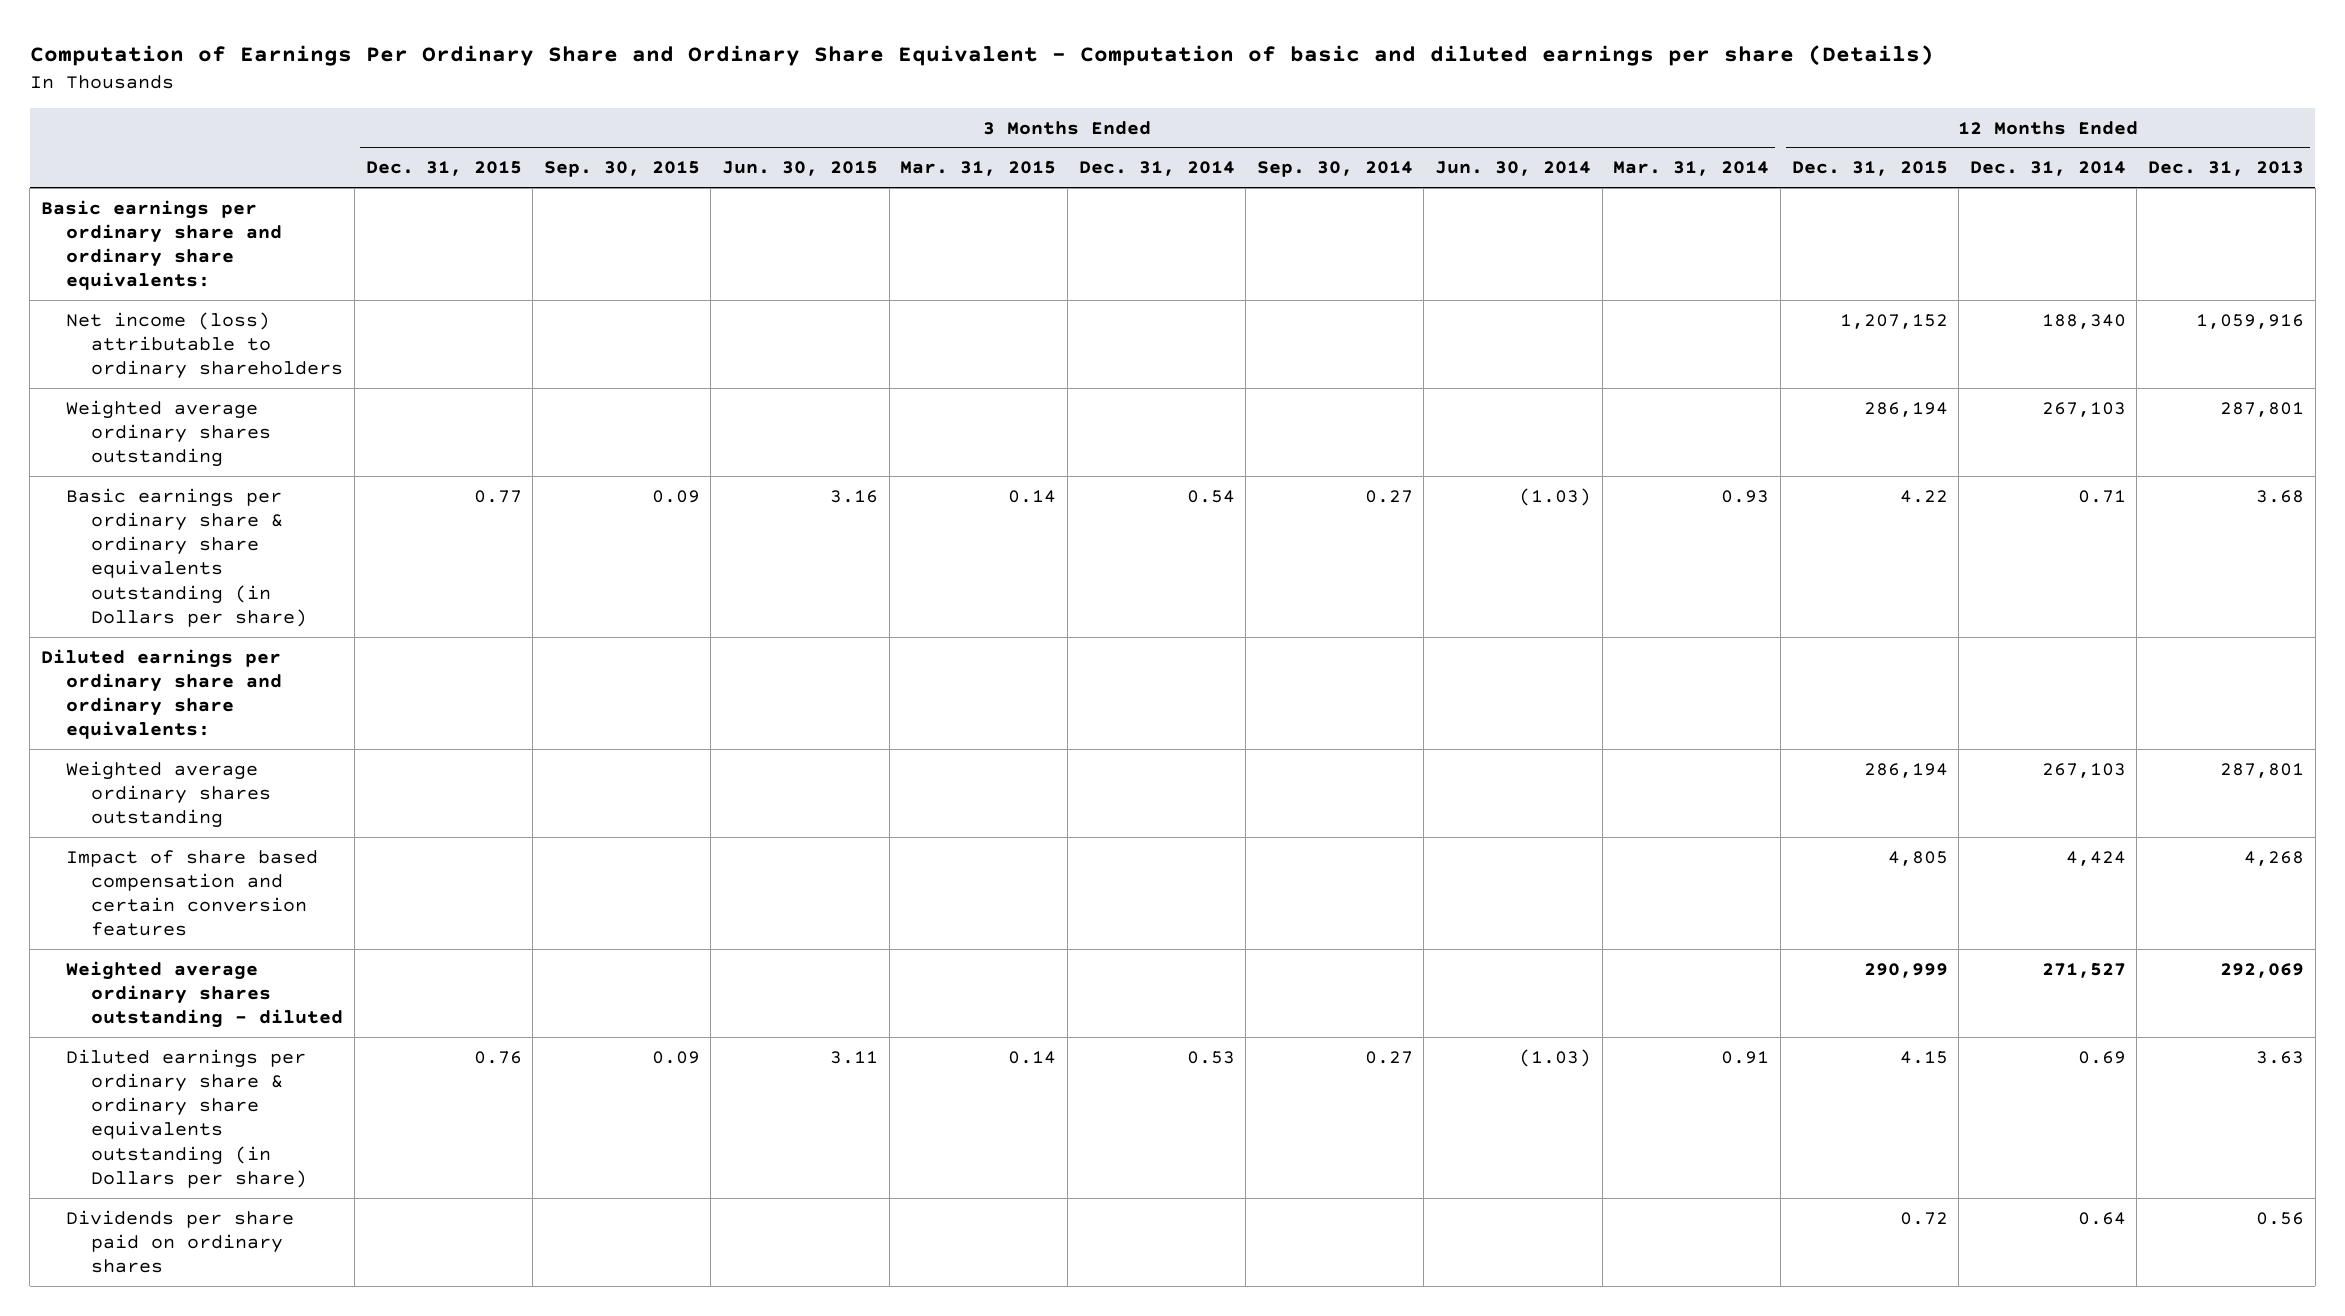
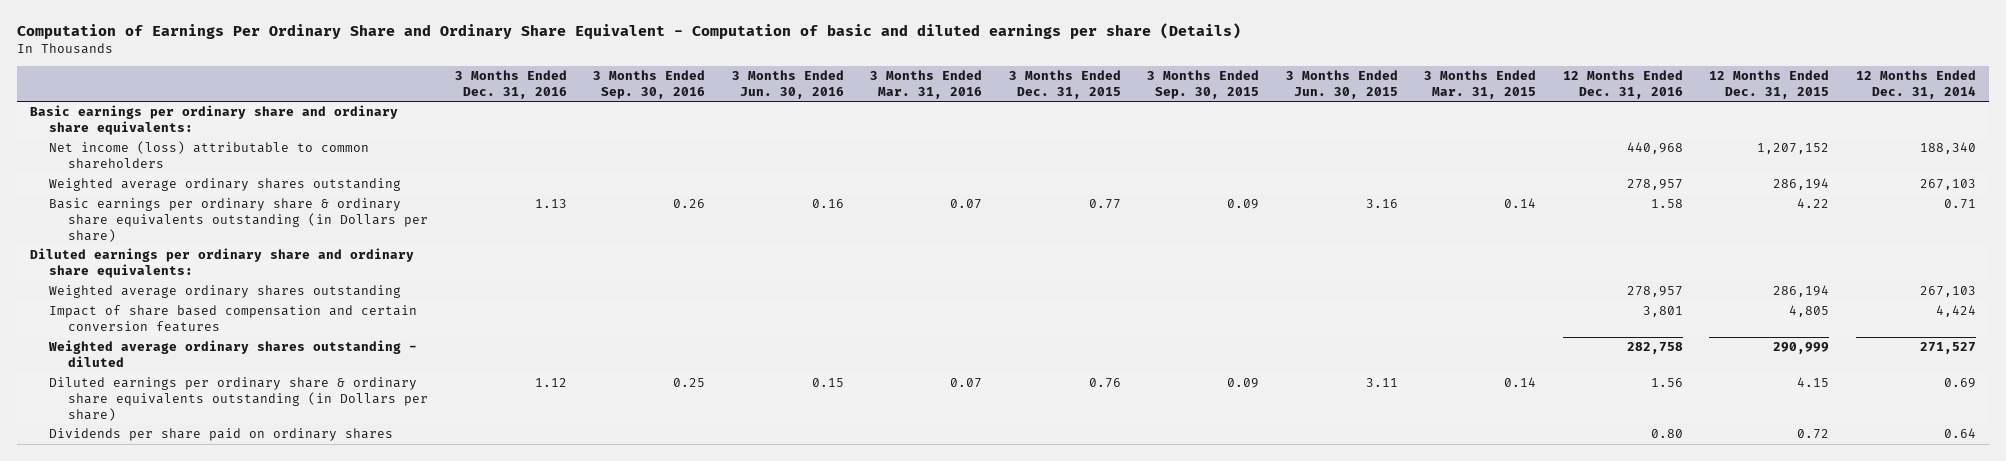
[1078,161,1235,177] Dec. 31, 2014 -> none
[1256,161,1413,178] Sep. 30, 2014 -> none
[1435,161,1592,177] Jun. 30, 2014 -> none
[1613,161,1770,177] Mar. 31, 2014 -> none
[2148,161,2305,177] Dec. 31, 2013 -> none
none -> [454,70,567,99] 3 Months Ended Dec. 31, 2016
none -> [593,70,706,99] 3 Months Ended Sep. 30, 2016
none -> [731,70,844,99] 3 Months Ended Jun. 30, 2016
none -> [870,70,983,99] 3 Months Ended Mar. 31, 2016
none -> [1562,70,1683,99] 12 Months Ended Dec. 31, 2016
[66,311,344,380] Net income (loss) attributable to ordinary shareholders -> [49,141,370,170] Net income (loss) attributable to common shareholders

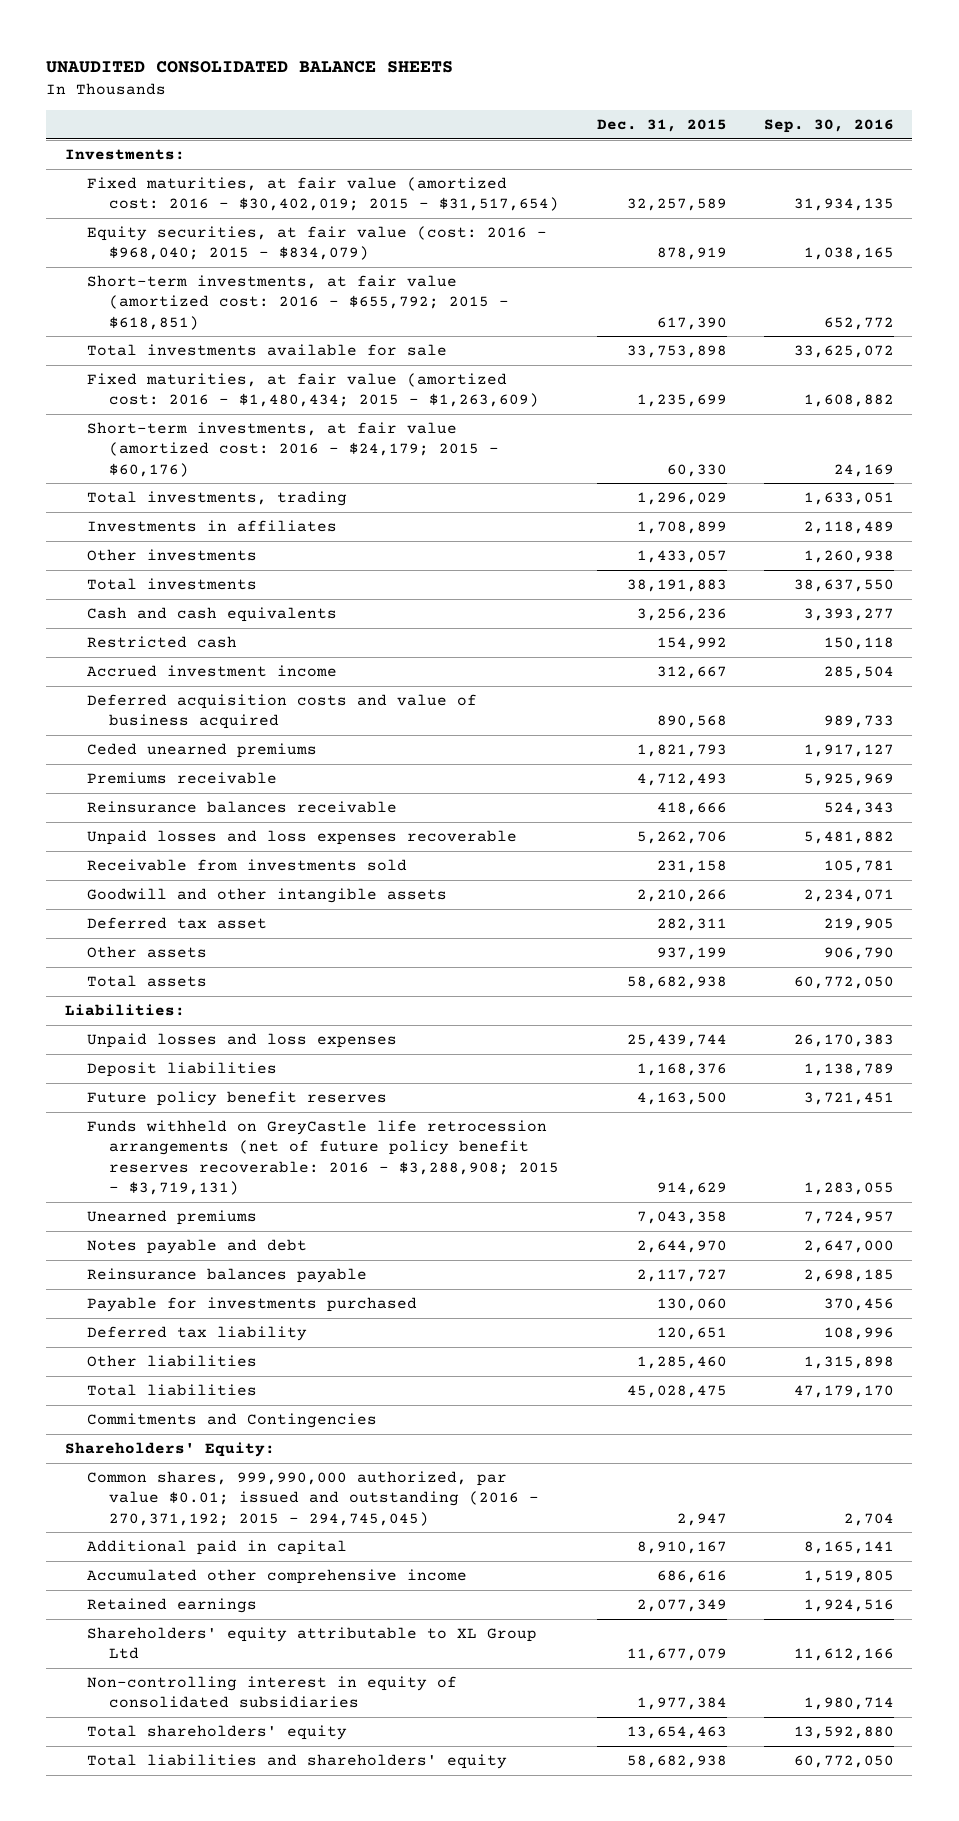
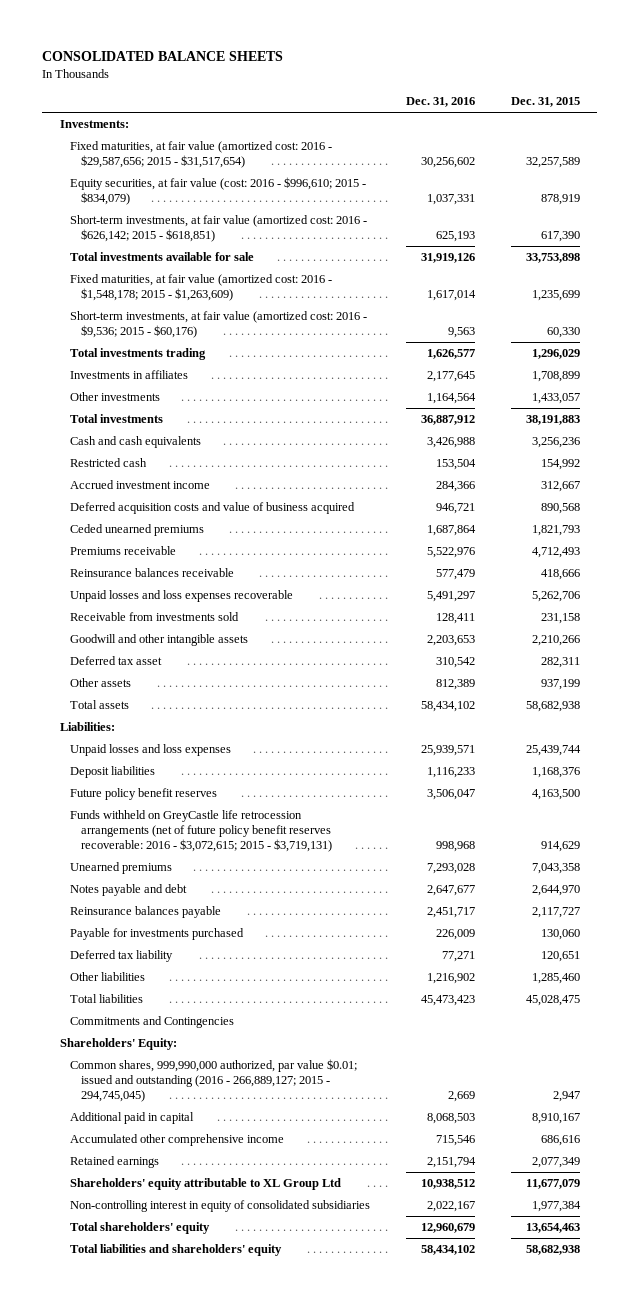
[46,60,454,73] UNAUDITED CONSOLIDATED BALANCE SHEETS -> [41,51,283,62] CONSOLIDATED BALANCE SHEETS
[763,118,894,133] Sep. 30, 2016 -> none
none -> [405,97,475,108] Dec. 31, 2016
[87,177,560,212] Fixed maturities, at fair value (amortized cost: 2016 - $30,402,019; 2015 - $31,517,654) -> [70,141,333,168] Fixed maturities, at fair value (amortized cost: 2016 - $29,587,656; 2015 - $31,517,654)
[87,226,548,261] Equity securities, at fair value (cost: 2016 - $968,040; 2015 - $834,079) -> [70,177,367,205] Equity securities, at fair value (cost: 2016 - $996,610; 2015 - $834,079)
[87,275,510,330] Short-term investments, at fair value (amortized cost: 2016 - $655,792; 2015 - $618,851) -> [70,215,368,242] Short-term investments, at fair value (amortized cost: 2016 - $626,142; 2015 - $618,851)
[87,373,540,408] Fixed maturities, at fair value (amortized cost: 2016 - $1,480,434; 2015 - $1,263,609) -> [70,274,333,301] Fixed maturities, at fair value (amortized cost: 2016 - $1,548,178; 2015 - $1,263,609)
[87,422,500,477] Short-term investments, at fair value (amortized cost: 2016 - $24,179; 2015 - $60,176) -> [70,311,368,338] Short-term investments, at fair value (amortized cost: 2016 - $9,536; 2015 - $60,176)
[87,491,348,507] Total investments, trading -> [70,348,207,361] Total investments trading
[87,1120,560,1195] Funds withheld on GreyCastle life retrocession arrangements (net of future policy benefit reserves recoverable: 2016 - $3,288,908; 2015 - $3,719,131) -> [70,810,332,852] Funds withheld on GreyCastle life retrocession arrangements (net of future policy benefit reserves recoverable: 2016 - $3,072,615; 2015 - $3,719,131)
[87,1471,540,1526] Common shares, 999,990,000 authorized, par value $0.01; issued and outstanding (2016 - 270,371,192; 2015 - 294,745,045) -> [70,1059,358,1102] Common shares, 999,990,000 authorized, par value $0.01; issued and outstanding (2016 - 266,889,127; 2015 - 294,745,045)

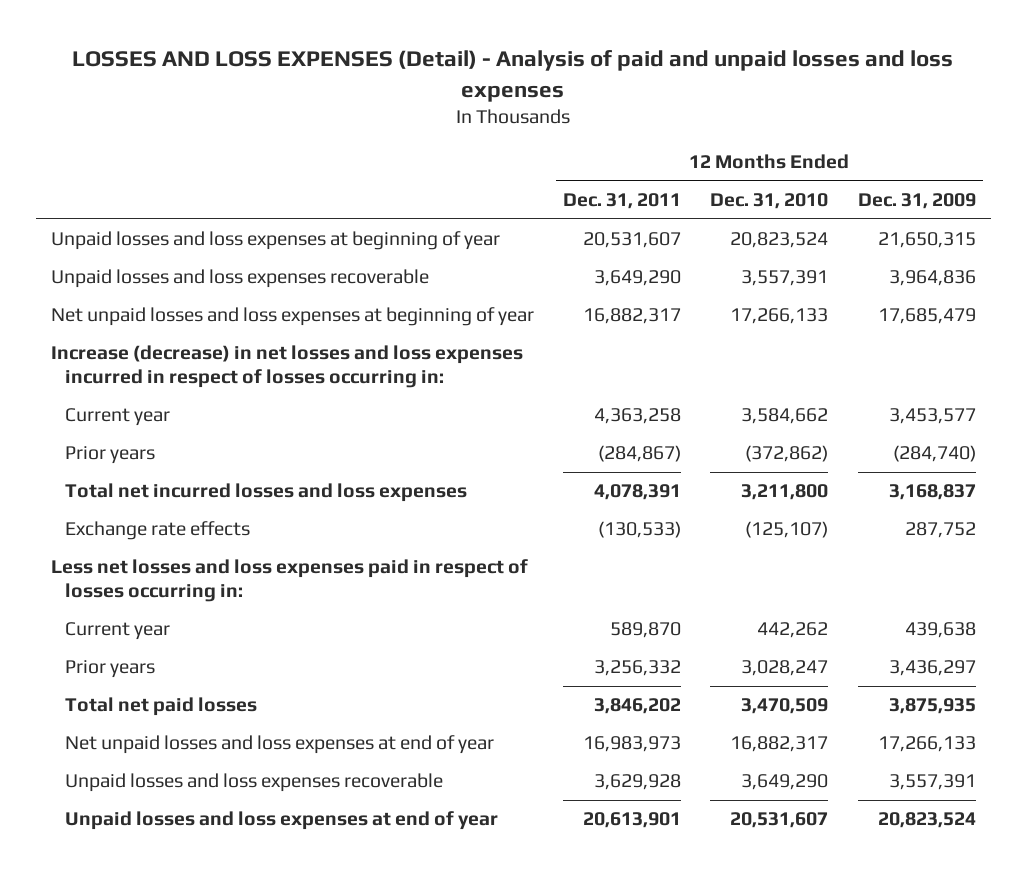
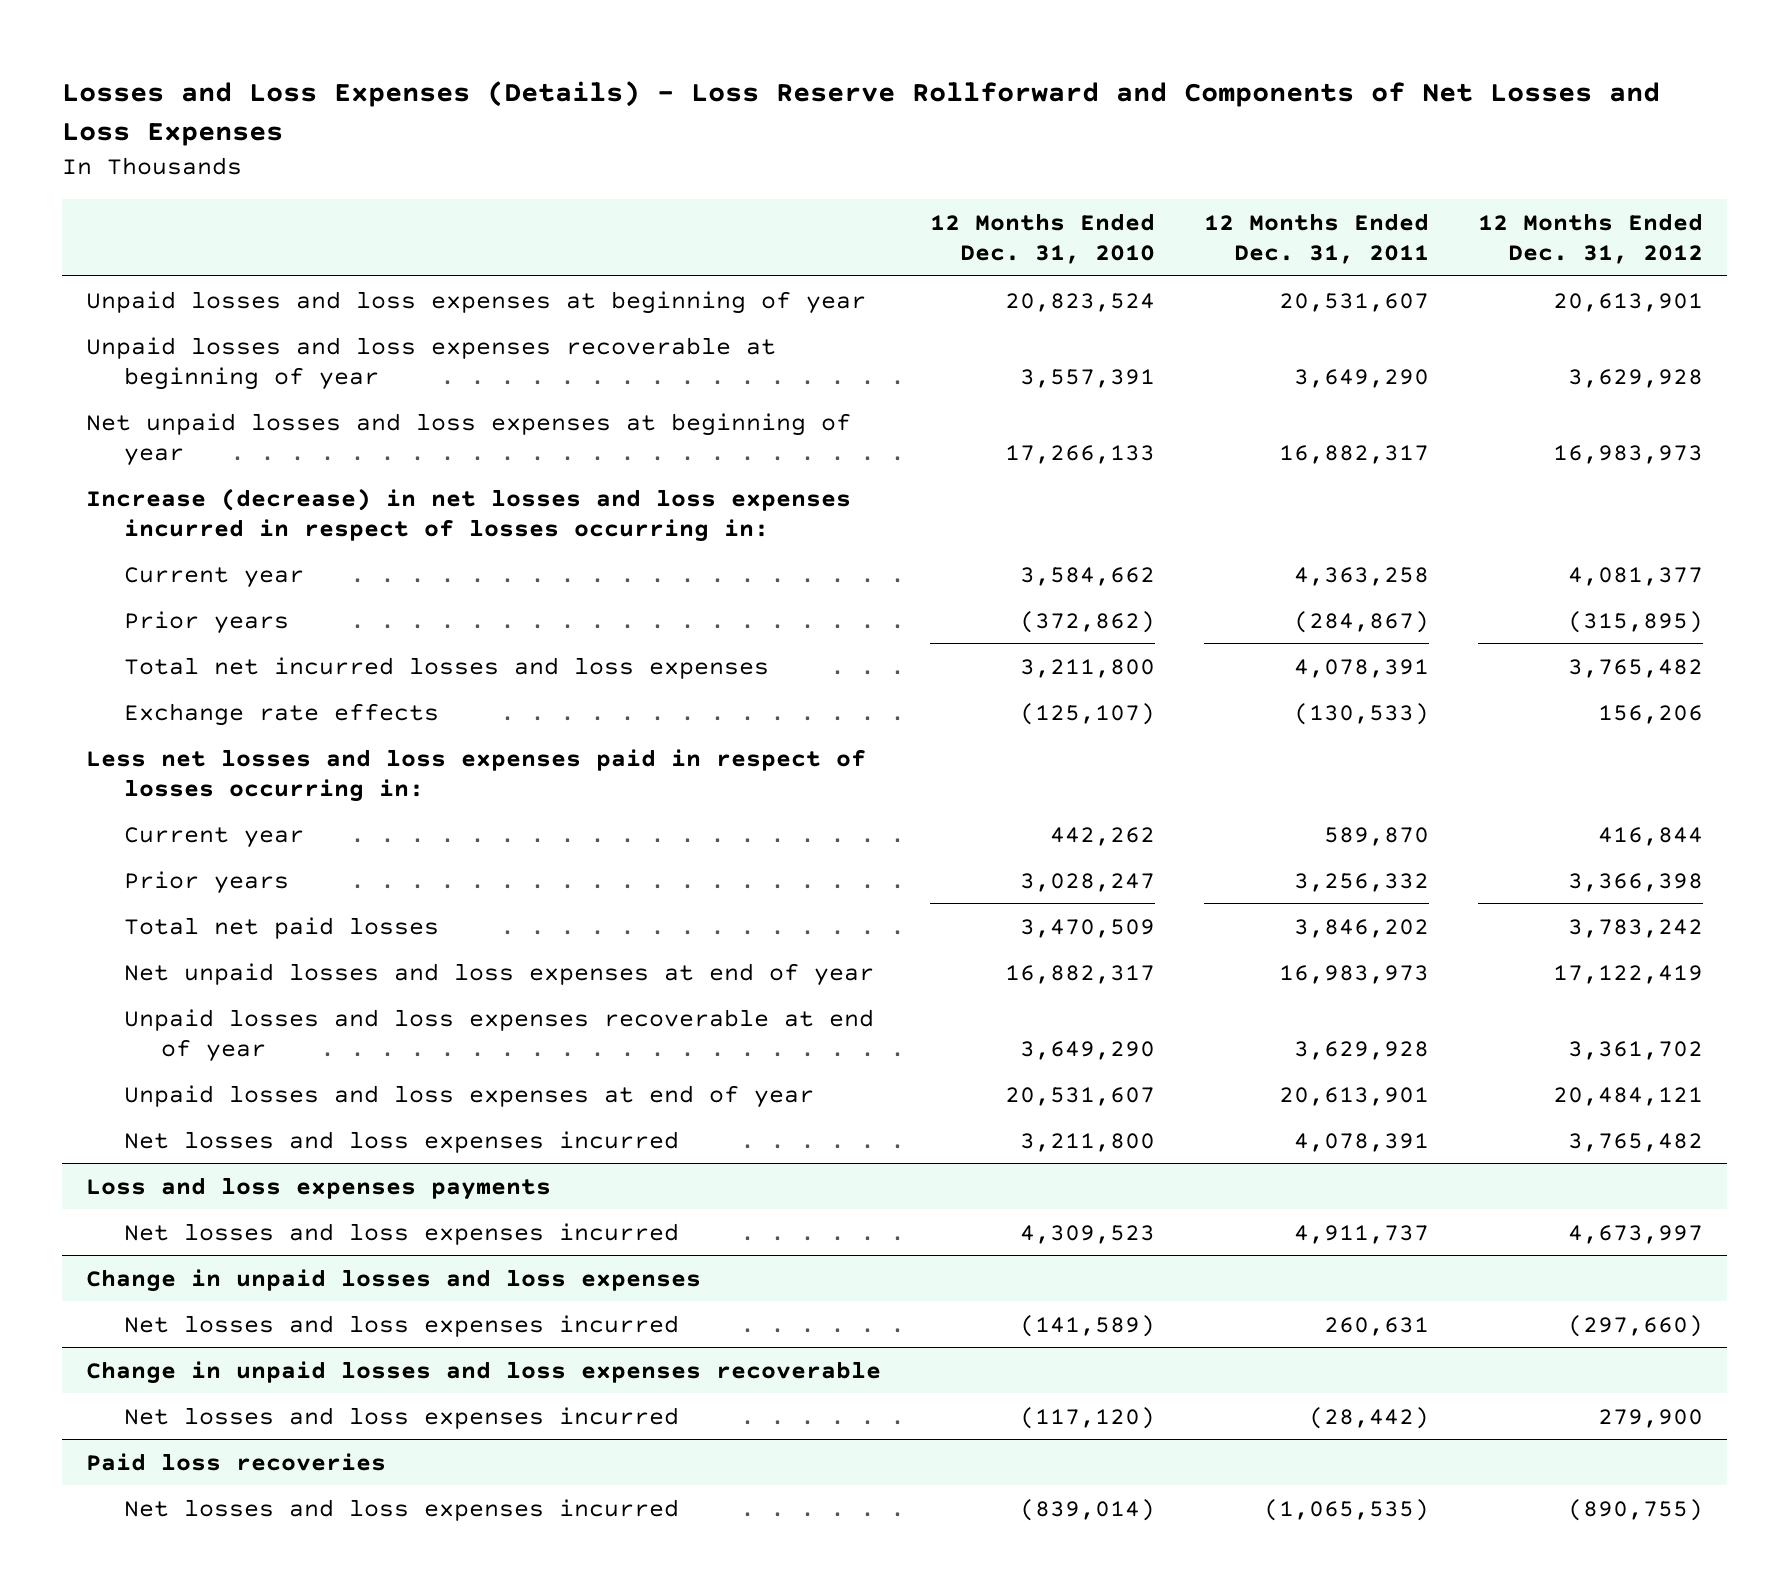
[72,50,954,102] LOSSES AND LOSS EXPENSES (Detail) - Analysis of paid and unpaid losses and loss expenses -> [61,80,1660,146] Losses and Loss Expenses (Details) - Loss Reserve Rollforward and Components of Net Losses and Loss Expenses
[857,192,976,209] Dec. 31, 2009 -> none
none -> [1477,212,1703,264] 12 Months Ended Dec. 31, 2012
[50,269,429,289] Unpaid losses and loss expenses recoverable -> [85,336,776,390] Unpaid losses and loss expenses recoverable at beginning of year
[65,773,444,793] Unpaid losses and loss expenses recoverable -> [123,1008,874,1062] Unpaid losses and loss expenses recoverable at end of year
none -> [123,1130,679,1153] Net losses and loss expenses incurred
none -> [85,1176,551,1200] Loss and loss expenses payments
none -> [123,1222,679,1245] Net losses and loss expenses incurred
none -> [85,1268,701,1292] Change in unpaid losses and loss expenses
none -> [123,1314,679,1337] Net losses and loss expenses incurred
none -> [85,1360,881,1384] Change in unpaid losses and loss expenses recoverable
none -> [123,1406,679,1429] Net losses and loss expenses incurred
none -> [85,1452,386,1471] Paid loss recoveries
none -> [123,1498,679,1521] Net losses and loss expenses incurred

